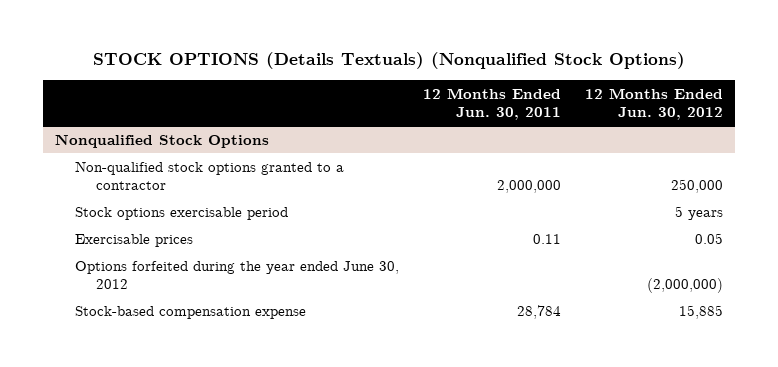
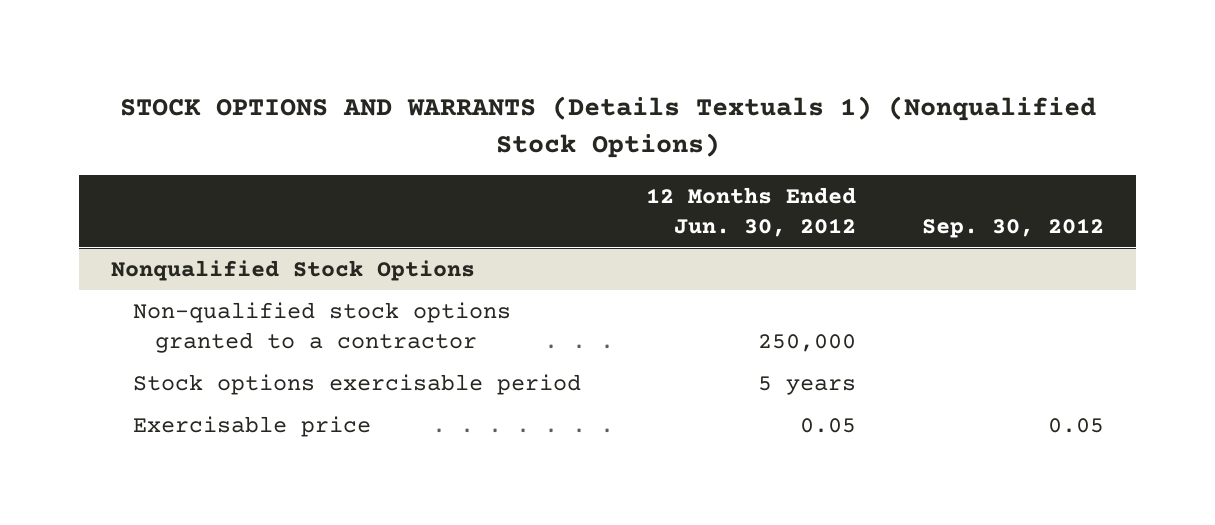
[92,52,685,70] STOCK OPTIONS (Details Textuals) (Nonqualified Stock Options) -> [119,96,1096,158] STOCK OPTIONS AND WARRANTS (Details Textuals 1) (Nonqualified Stock Options)
[423,87,562,120] 12 Months Ended Jun. 30, 2011 -> none
none -> [921,217,1104,238] Sep. 30, 2012
[75,260,400,289] Options forfeited during the year ended June 30, 2012 -> none
[75,305,307,319] Stock-based compensation expense -> none
[75,233,194,247] Exercisable prices -> [133,415,372,437] Exercisable price

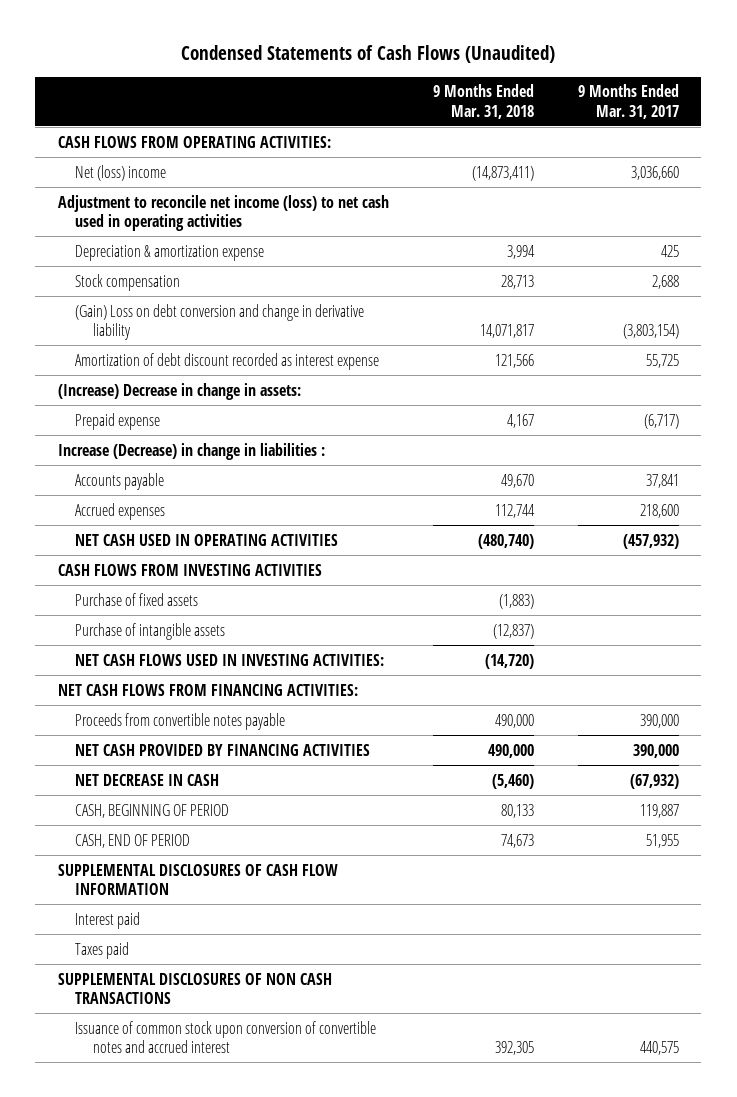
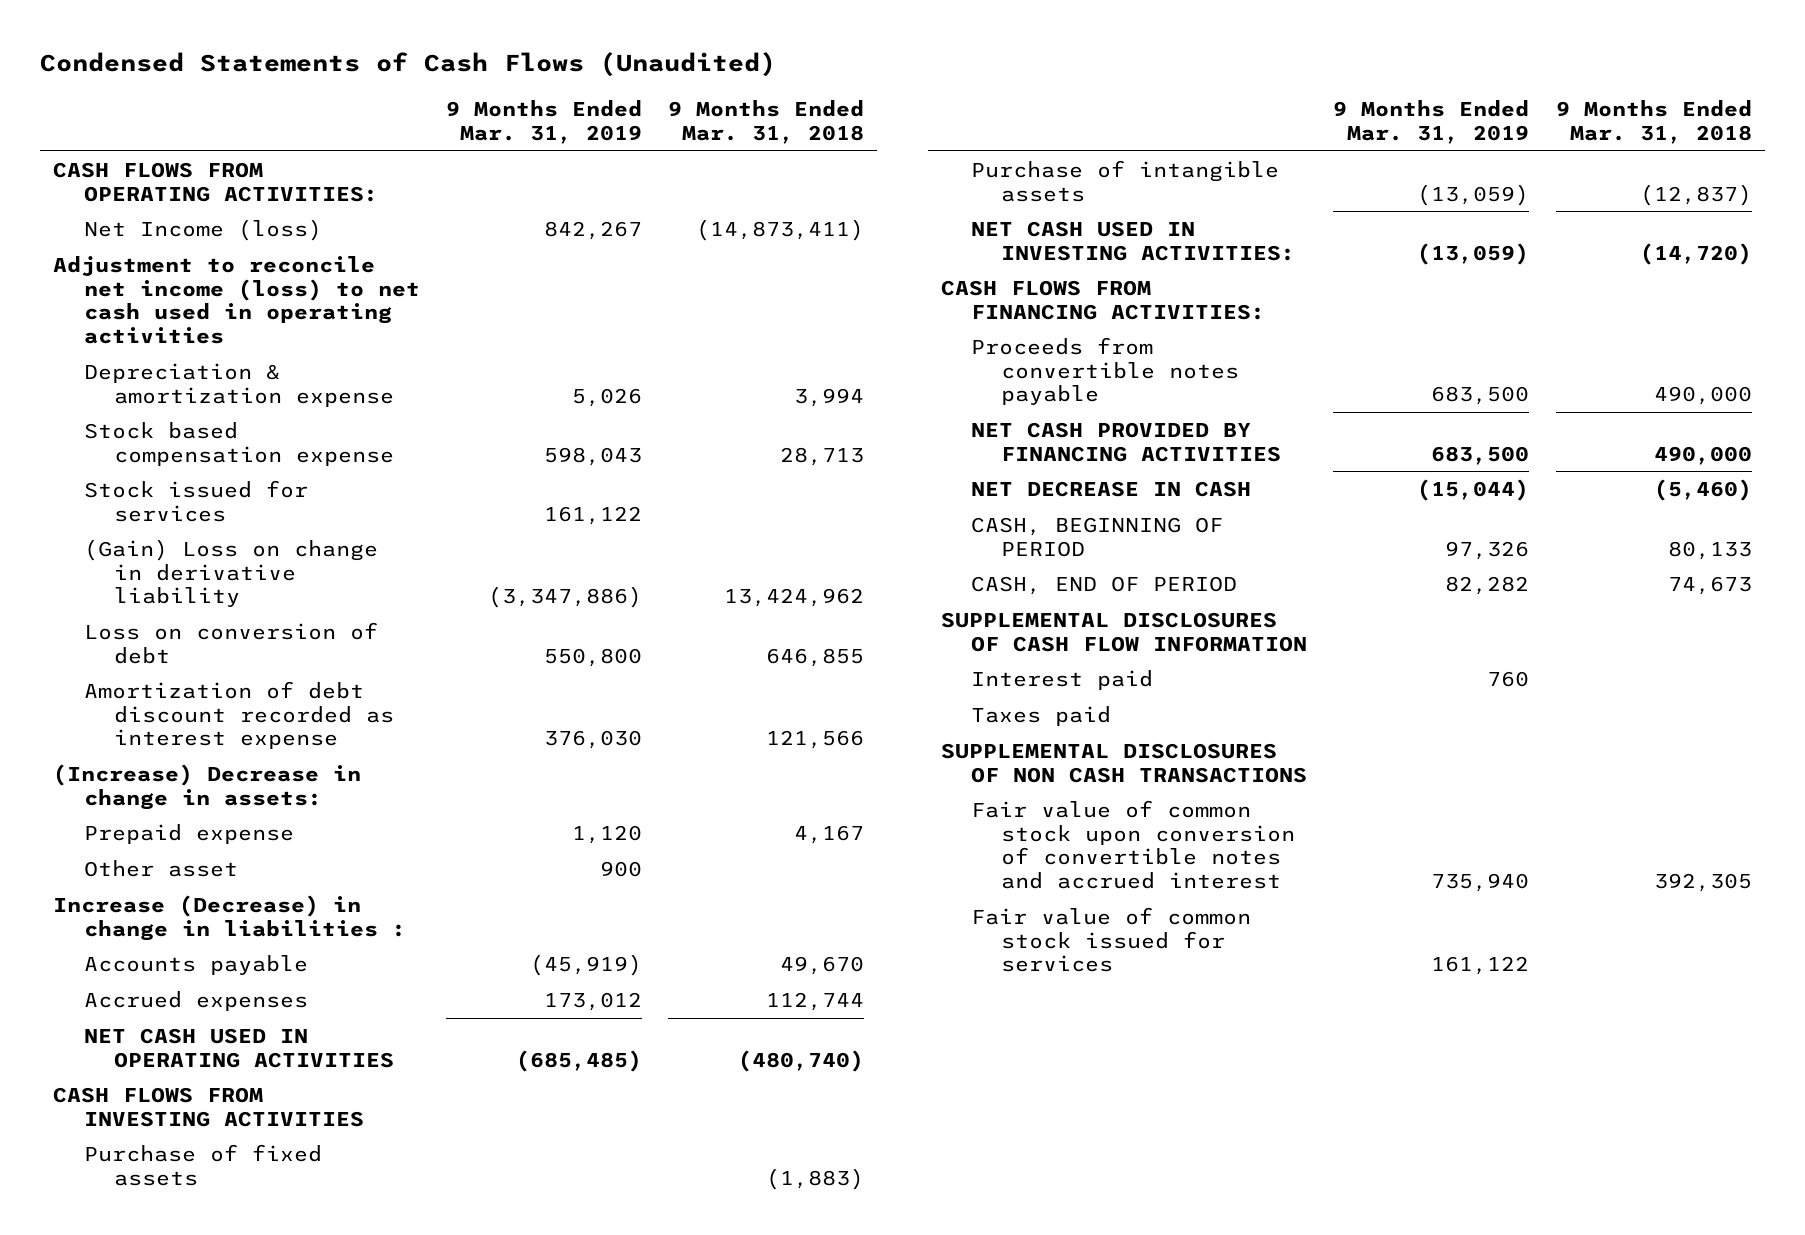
[578,84,680,119] 9 Months Ended Mar. 31, 2017 -> none
none -> [445,100,642,144] 9 Months Ended Mar. 31, 2019
[75,164,167,181] Net (loss) income -> [83,218,322,241] Net Income (loss)
[75,273,181,291] Stock compensation -> [83,421,394,466] Stock based compensation expense
none -> [83,479,308,522] Stock issued for services
[75,303,365,340] (Gain) Loss on debt conversion and change in derivative liability -> [83,538,378,608] (Gain) Loss on change in derivative liability
[479,323,534,338] 14,071,817 -> [724,588,865,608] 13,424,962
none -> [83,621,378,664] Loss on conversion of debt
none -> [83,859,238,877] Other asset
[75,653,385,666] NET CASH FLOWS USED IN INVESTING ACTIVITIES: -> [970,220,1296,261] NET CASH USED IN INVESTING ACTIVITIES:
[57,683,358,696] NET CASH FLOWS FROM FINANCING ACTIVITIES: -> [940,279,1265,320] CASH FLOWS FROM FINANCING ACTIVITIES:
[75,1020,377,1053] Issuance of common stock upon conversion of convertible notes and accrued interest -> [970,799,1296,890] Fair value of common stock upon conversion of convertible notes and accrued interest
none -> [970,906,1251,973] Fair value of common stock issued for services

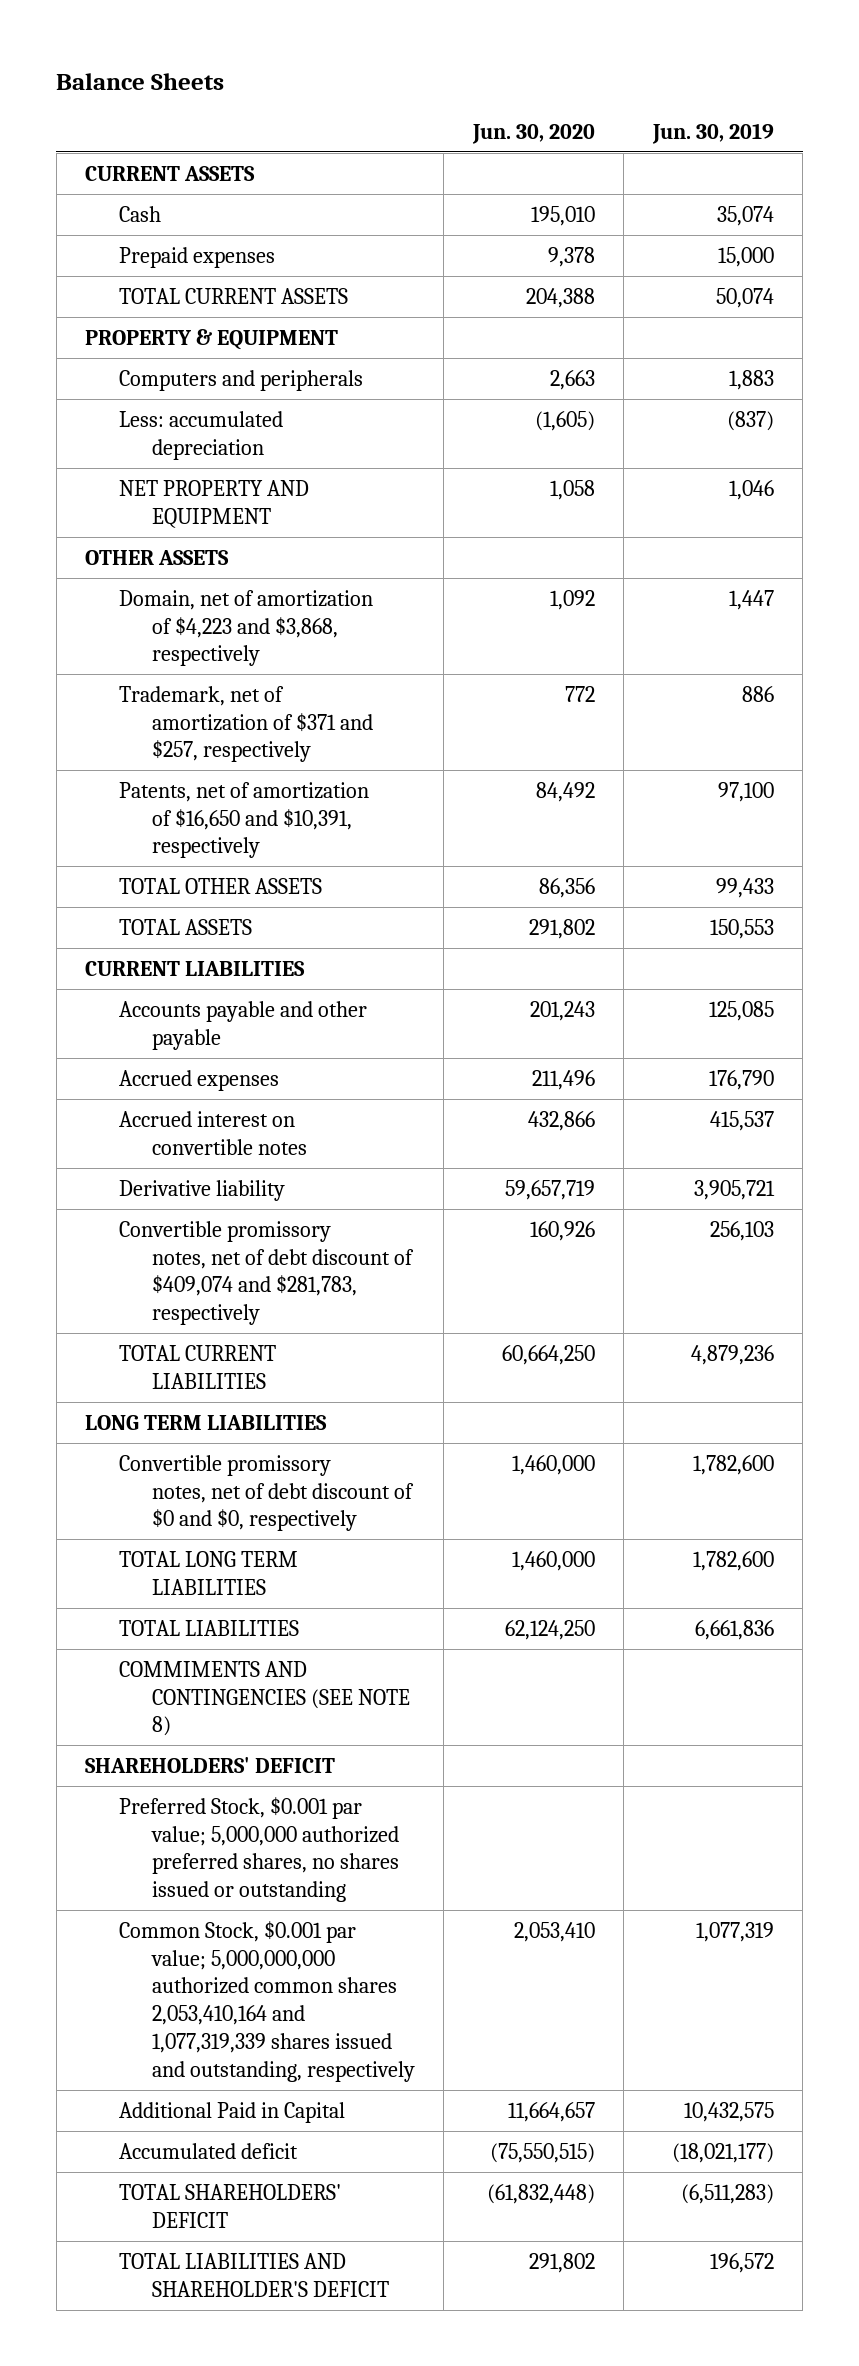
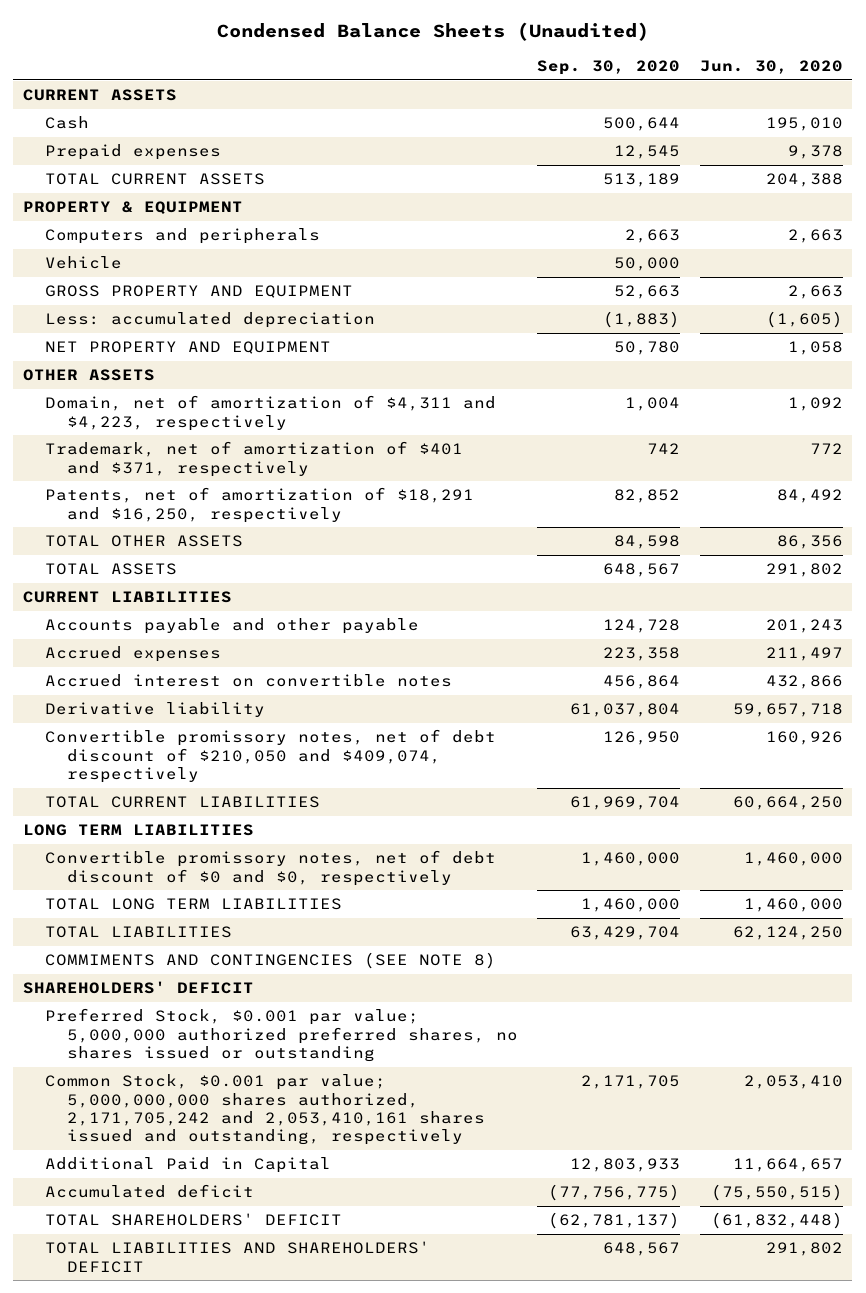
[56,72,225,90] Balance Sheets -> [216,21,649,41] Condensed Balance Sheets (Unaudited)
[651,122,774,144] Jun. 30, 2019 -> none
none -> [537,60,681,76] Sep. 30, 2020
none -> [45,256,123,270] Vehicle
none -> [45,285,354,299] GROSS PROPERTY AND EQUIPMENT
[118,589,373,667] Domain, net of amortization of $4,223 and $3,868, respectively -> [45,395,497,431] Domain, net of amortization of $4,311 and $4,223, respectively
[118,685,373,763] Trademark, net of amortization of $371 and $257, respectively -> [45,441,464,477] Trademark, net of amortization of $401 and $371, respectively
[118,781,369,859] Patents, net of amortization of $16,650 and $10,391, respectively -> [45,487,475,523] Patents, net of amortization of $18,291 and $16,250, respectively
[531,1069,595,1090] 211,496 -> [765,647,843,662] 211,497
[504,1179,595,1200] 59,657,719 -> [732,703,843,718] 59,657,718
[118,1220,414,1326] Convertible promissory notes, net of debt discount of $409,074 and $281,783, respectively -> [45,729,497,783] Convertible promissory notes, net of debt discount of $210,050 and $409,074, respectively
[118,1920,415,2082] Common Stock, $0.001 par value; 5,000,000,000 authorized common shares 2,053,410,164 and 1,077,319,339 shares issued and outstanding, respectively -> [45,1074,486,1146] Common Stock, $0.001 par value; 5,000,000,000 shares authorized, 2,171,705,242 and 2,053,410,161 shares issued and outstanding, respectively
[118,2252,389,2297] TOTAL LIABILITIES AND SHAREHOLDER'S DEFICIT -> [45,1241,431,1273] TOTAL LIABILITIES AND SHAREHOLDERS' DEFICIT

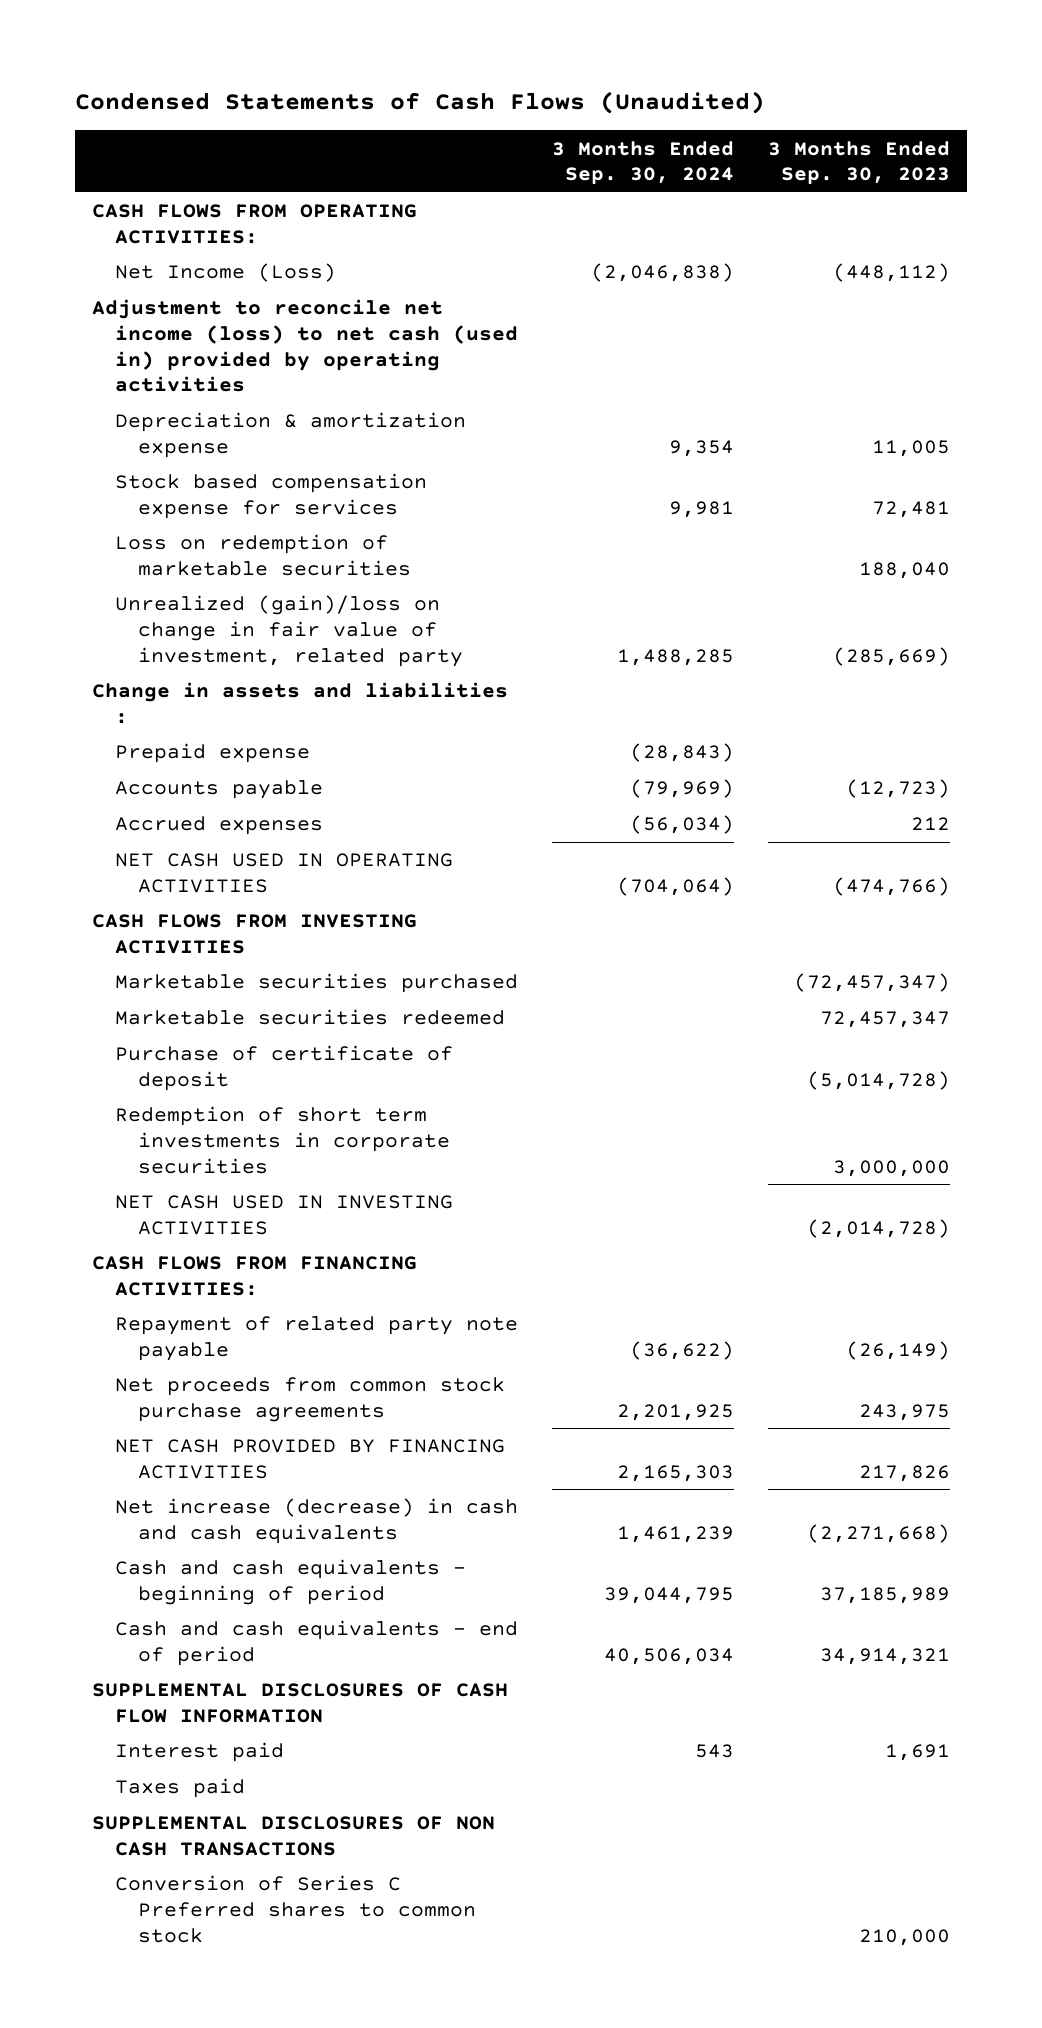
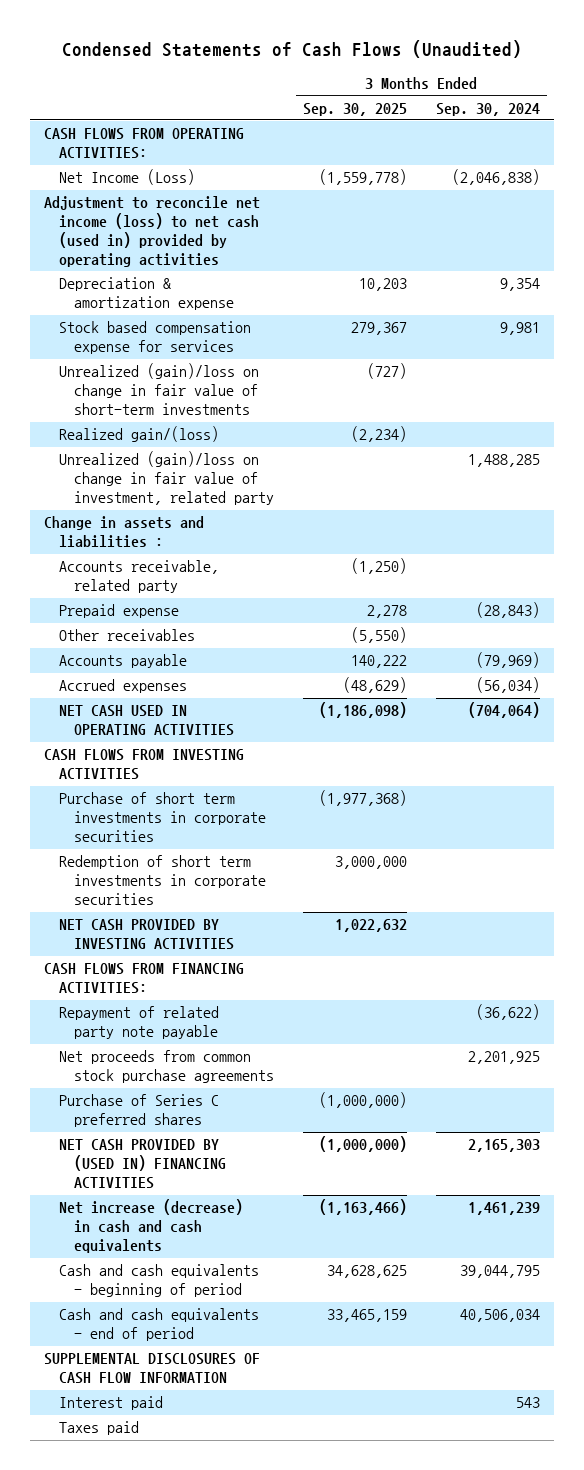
[768,140,951,186] 3 Months Ended Sep. 30, 2023 -> none
none -> [303,102,408,116] Sep. 30, 2025
[115,534,412,576] Loss on redemption of marketable securities -> none
none -> [59,363,260,416] Unrealized (gain)/loss on change in fair value of short-term investments
none -> [59,426,220,443] Realized gain/(loss)
none -> [59,560,220,594] Accounts receivable, related party
none -> [59,629,196,642] Other receivables
[115,973,519,994] Marketable securities purchased -> none
[115,1009,506,1026] Marketable securities redeemed -> none
[115,1045,454,1091] Purchase of certificate of deposit -> none
none -> [59,792,267,843] Purchase of short term investments in corporate securities
[115,1195,454,1235] NET CASH USED IN INVESTING ACTIVITIES -> [59,919,235,951] NET CASH PROVIDED BY INVESTING ACTIVITIES
none -> [59,1094,220,1128] Purchase of Series C preferred shares
[115,1439,506,1479] NET CASH PROVIDED BY FINANCING ACTIVITIES -> [59,1139,227,1190] NET CASH PROVIDED BY (USED IN) FINANCING ACTIVITIES
[92,1816,496,1856] SUPPLEMENTAL DISCLOSURES OF NON CASH TRANSACTIONS -> none
[115,1875,477,1943] Conversion of Series C Preferred shares to common stock -> none

